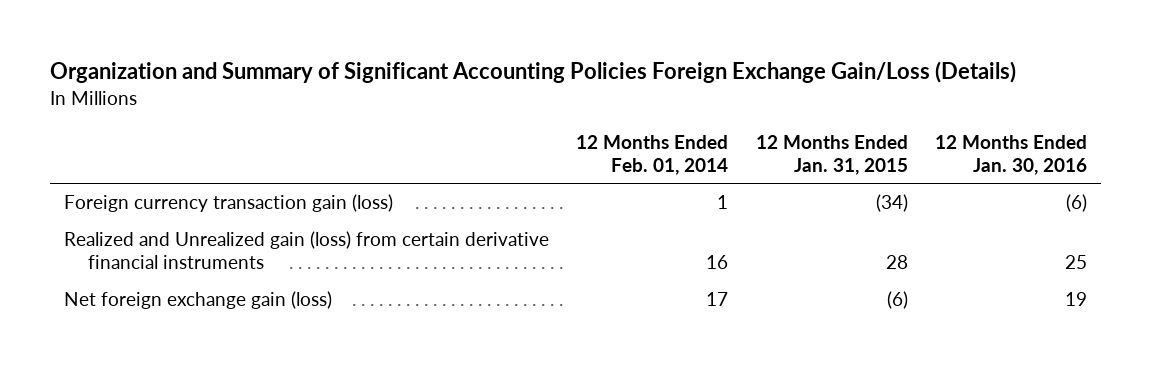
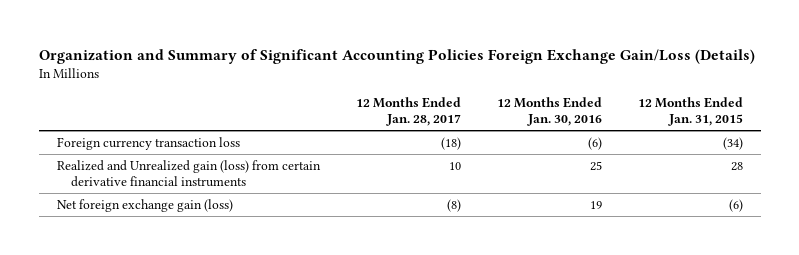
[576,134,729,175] 12 Months Ended Feb. 01, 2014 -> none
none -> [355,96,461,127] 12 Months Ended Jan. 28, 2017
[63,194,393,213] Foreign currency transaction gain (loss) -> [56,136,240,150] Foreign currency transaction loss

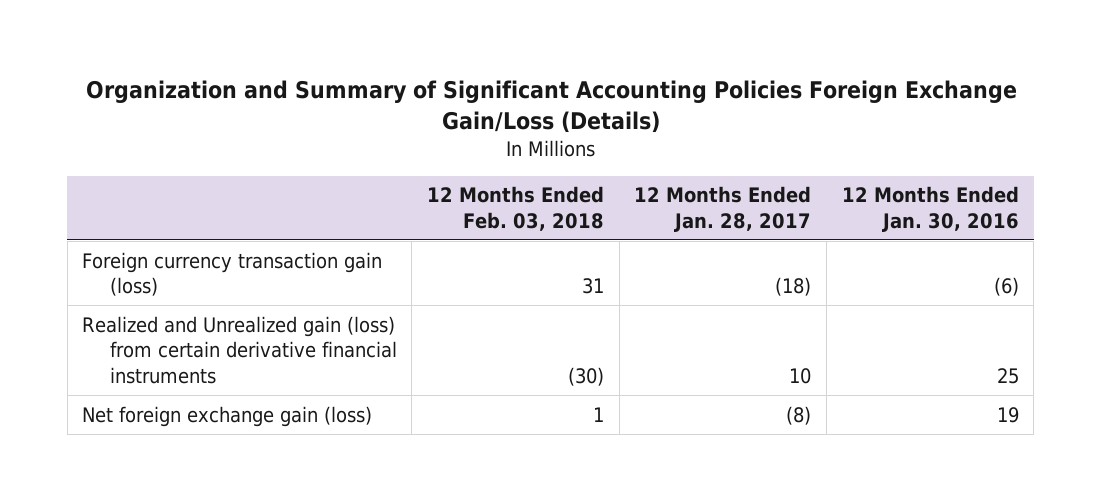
[637,96,743,127] 12 Months Ended Jan. 31, 2015 -> none
none -> [427,186,605,231] 12 Months Ended Feb. 03, 2018
[56,136,240,150] Foreign currency transaction loss -> [82,251,383,297] Foreign currency transaction gain (loss)

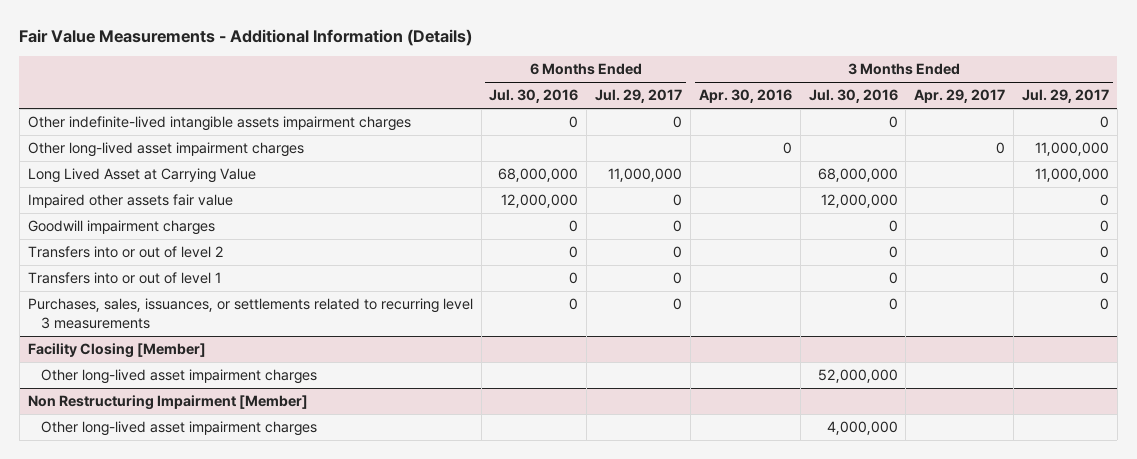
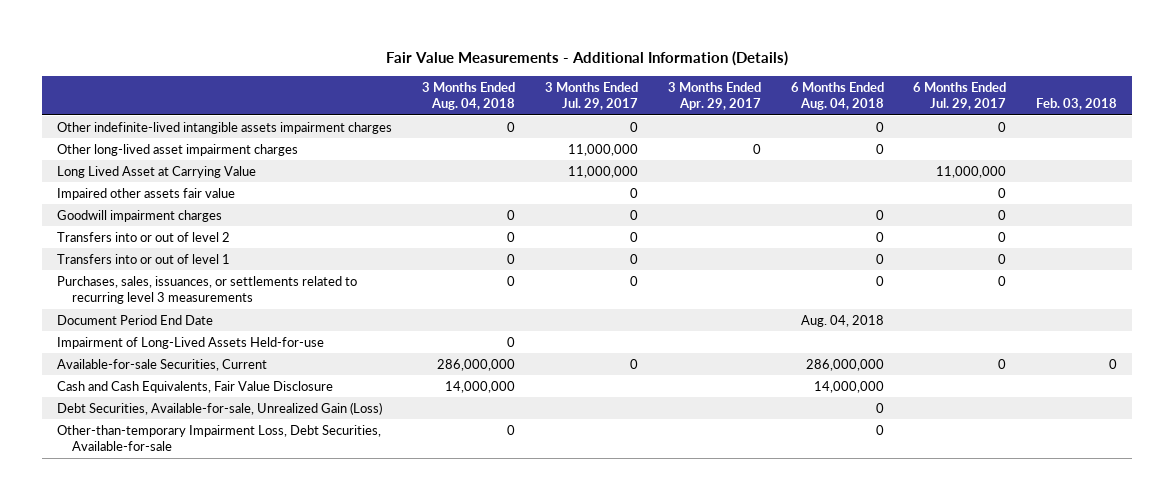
[489,89,579,104] Jul. 30, 2016 -> none
[698,89,792,104] Apr. 30, 2016 -> none
[808,89,898,104] Jul. 30, 2016 -> none
none -> [422,81,516,111] 3 Months Ended Aug. 04, 2018
none -> [790,81,884,111] 6 Months Ended Aug. 04, 2018
none -> [1036,98,1118,111] Feb. 03, 2018
[27,343,206,359] Facility Closing [Member] -> none
[41,369,318,385] Other long-lived asset impairment charges -> none
[27,395,308,411] Non Restructuring Impairment [Member] -> none
[41,421,318,437] Other long-lived asset impairment charges -> none
none -> [57,314,214,325] Document Period End Date
none -> [57,336,325,349] Impairment of Long-Lived Assets Held-for-use
none -> [57,358,268,371] Available-for-sale Securities, Current
none -> [57,380,334,393] Cash and Cash Equivalents, Fair Value Disclosure
none -> [57,401,383,415] Debt Securities, Available-for-sale, Unrealized Gain (Loss)
none -> [57,424,382,452] Other-than-temporary Impairment Loss, Debt Securities, Available-for-sale

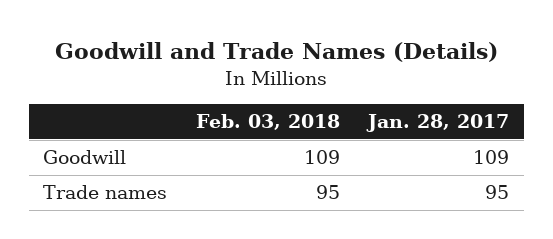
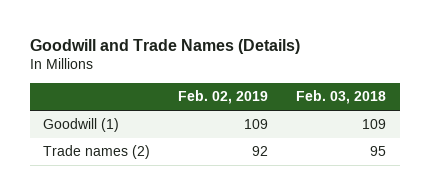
[366,114,510,133] Jan. 28, 2017 -> none
none -> [178,90,269,105] Feb. 02, 2019
[43,150,127,165] Goodwill -> [43,118,120,133] Goodwill (1)
[43,185,168,200] Trade names -> [43,145,151,160] Trade names (2)

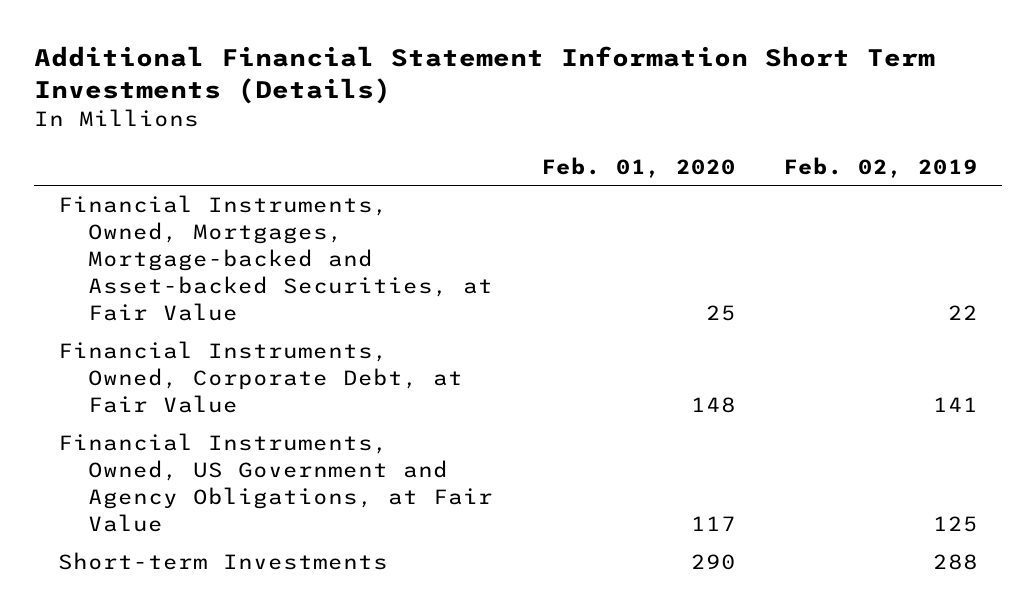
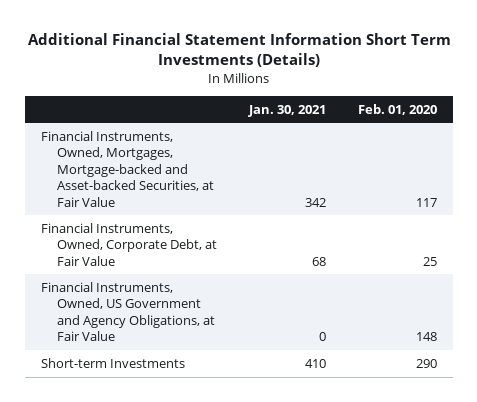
[783,156,979,178] Feb. 02, 2019 -> none
none -> [247,104,326,117] Jan. 30, 2021
[705,304,736,321] 25 -> [415,197,437,207] 117
[690,397,736,414] 148 -> [422,256,437,266] 25
[690,515,736,531] 117 -> [415,332,437,342] 148

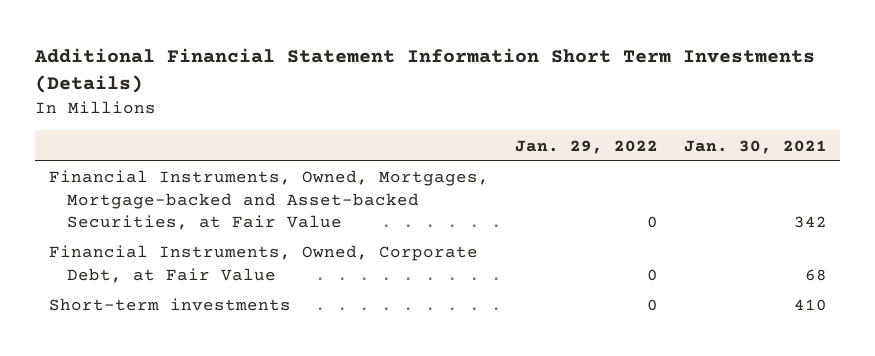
[357,103,437,115] Feb. 01, 2020 -> none
none -> [514,139,658,154] Jan. 29, 2022
[40,281,216,342] Financial Instruments, Owned, US Government and Agency Obligations, at Fair Value -> none
[40,357,185,368] Short-term Investments -> [48,298,291,312] Short-term investments

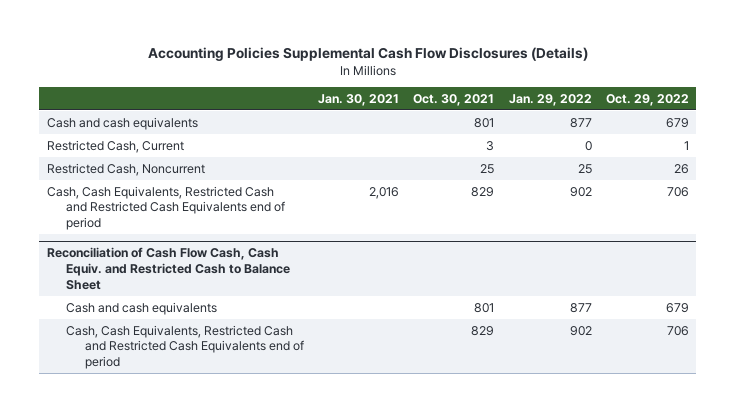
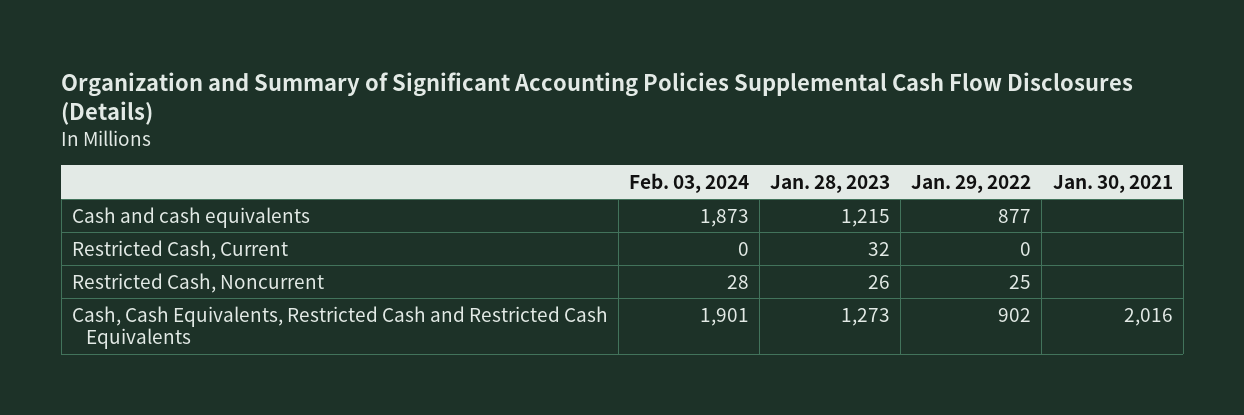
[147,47,588,62] Accounting Policies Supplemental Cash Flow Disclosures (Details) -> [61,71,1134,126] Organization and Summary of Significant Accounting Policies Supplemental Cash Flow Disclosures (Details)
[413,94,495,107] Oct. 30, 2021 -> none
[606,94,690,107] Oct. 29, 2022 -> none
none -> [628,172,749,193] Feb. 03, 2024
none -> [770,174,891,193] Jan. 28, 2023
[46,247,290,290] Reconciliation of Cash Flow Cash, Cash Equiv. and Restricted Cash to Balance Sheet -> none
[65,301,217,315] Cash and cash equivalents -> none
[65,324,304,369] Cash, Cash Equivalents, Restricted Cash and Restricted Cash Equivalents end of period -> none
[46,185,285,230] Cash, Cash Equivalents, Restricted Cash and Restricted Cash Equivalents end of period -> [71,305,608,350] Cash, Cash Equivalents, Restricted Cash and Restricted Cash Equivalents

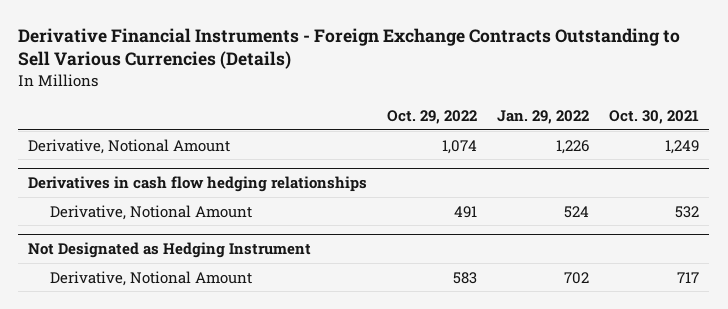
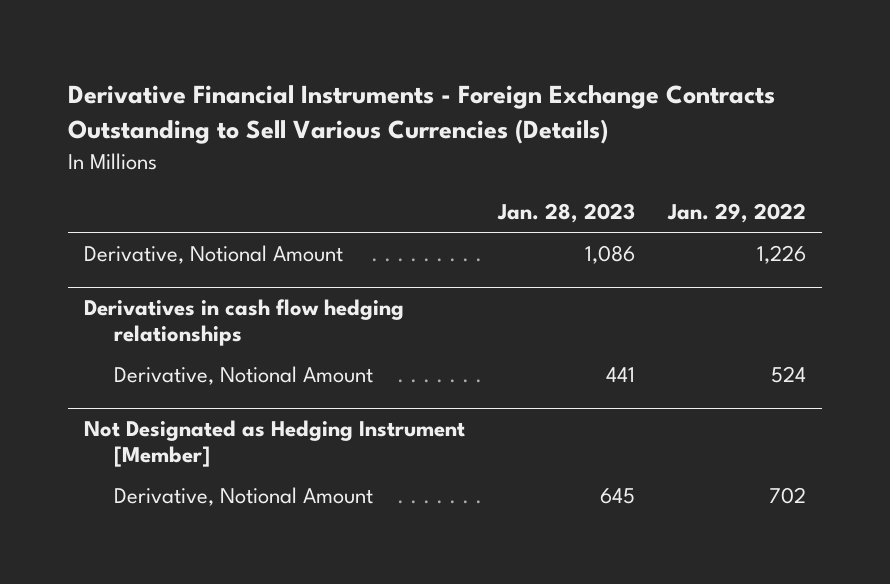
[387,109,478,124] Oct. 29, 2022 -> none
[609,109,700,124] Oct. 30, 2021 -> none
none -> [497,203,636,224] Jan. 28, 2023
[28,241,312,258] Not Designated as Hedging Instrument -> [84,420,466,468] Not Designated as Hedging Instrument [Member]

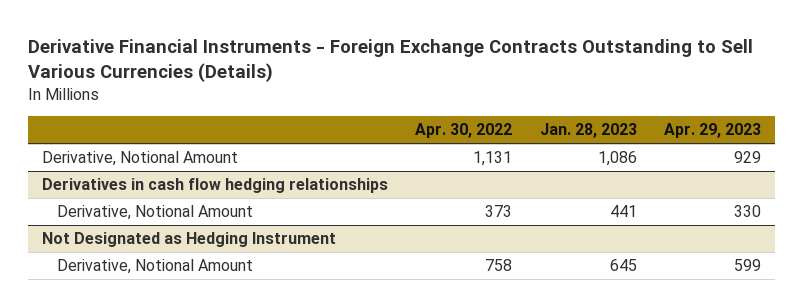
[666,203,806,224] Jan. 29, 2022 -> none
none -> [415,123,513,139] Apr. 30, 2022
none -> [664,123,762,139] Apr. 29, 2023
[84,420,466,468] Not Designated as Hedging Instrument [Member] -> [41,232,336,248] Not Designated as Hedging Instrument

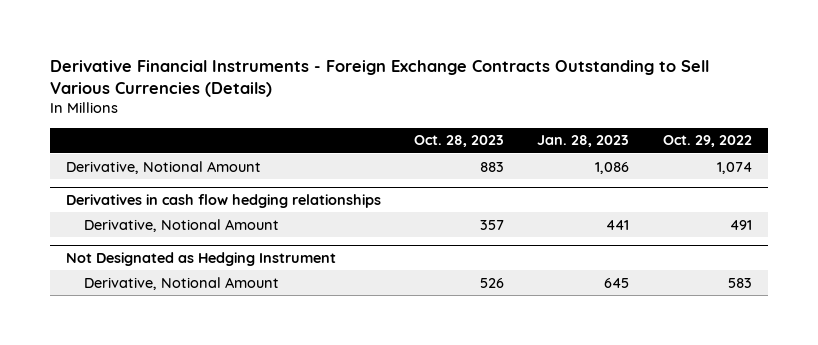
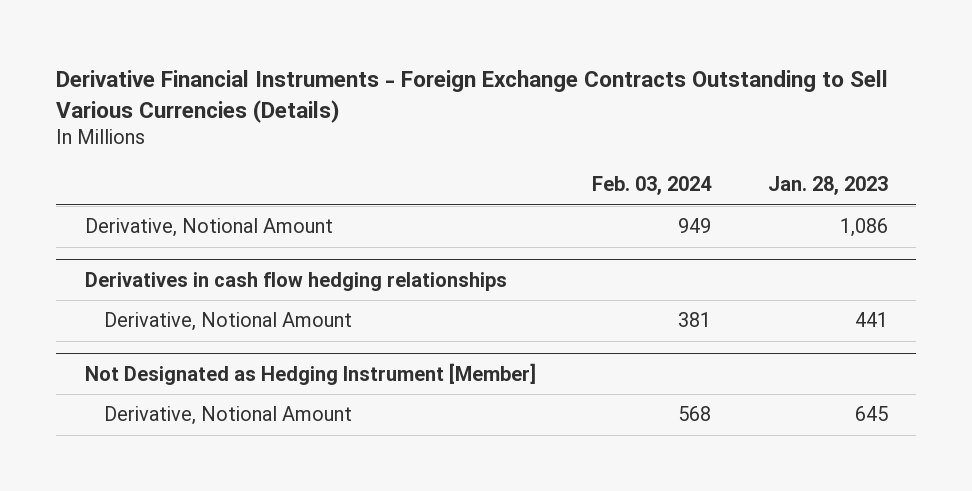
[414,135,505,148] Oct. 28, 2023 -> none
[662,135,752,148] Oct. 29, 2022 -> none
none -> [592,176,713,196] Feb. 03, 2024
[66,251,337,266] Not Designated as Hedging Instrument -> [84,362,536,385] Not Designated as Hedging Instrument [Member]

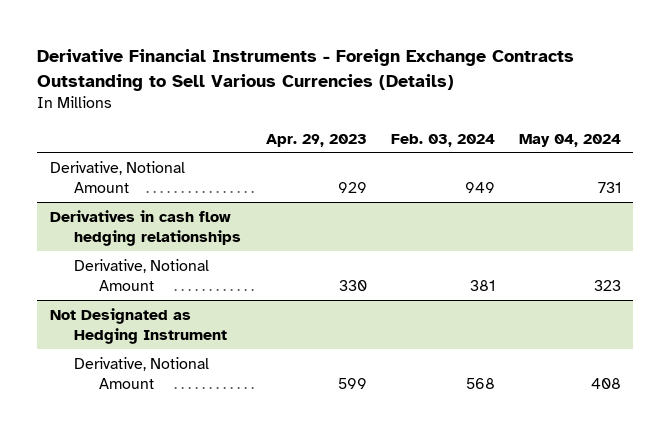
[767,176,888,196] Jan. 28, 2023 -> none
none -> [265,133,367,147] Apr. 29, 2023
none -> [518,133,621,147] May 04, 2024
[84,362,536,385] Not Designated as Hedging Instrument [Member] -> [49,307,228,344] Not Designated as Hedging Instrument

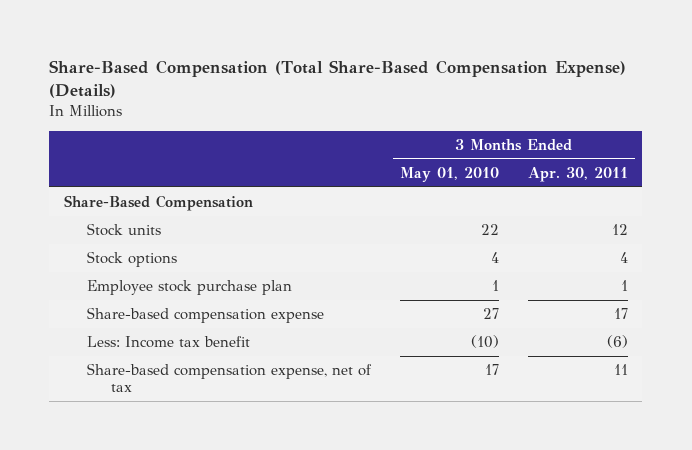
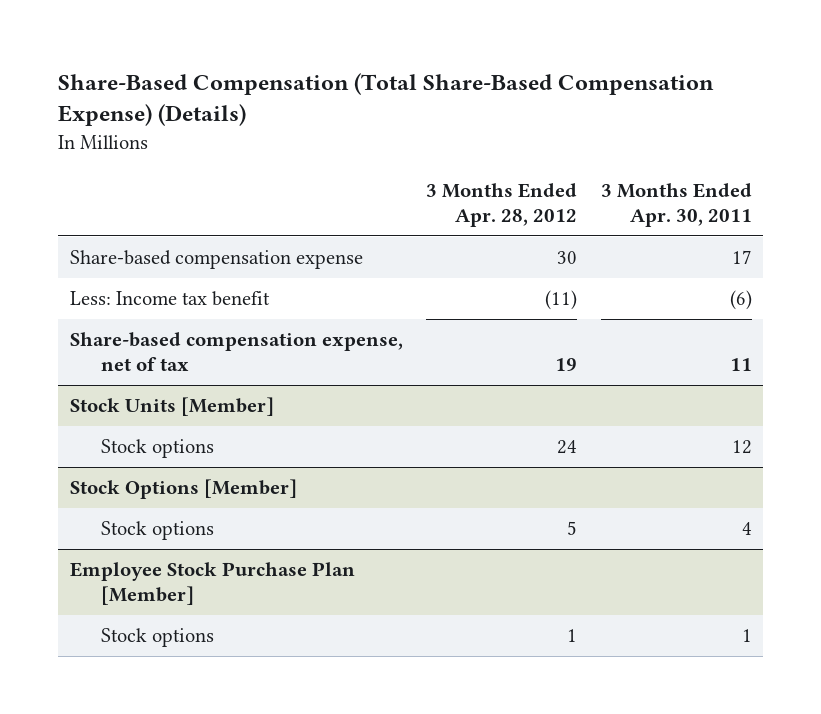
[400,166,500,182] May 01, 2010 -> none
none -> [426,182,578,227] 3 Months Ended Apr. 28, 2012
[63,195,253,212] Share-Based Compensation -> none
[87,223,162,237] Stock units -> none
[87,251,178,268] Stock options -> none
[87,280,293,296] Employee stock purchase plan -> none
none -> [69,397,274,417] Stock Units [Member]
none -> [101,439,215,459] Stock options
none -> [69,479,297,500] Stock Options [Member]
none -> [101,521,215,541] Stock options
none -> [69,562,355,606] Employee Stock Purchase Plan [Member]
none -> [101,628,215,648] Stock options

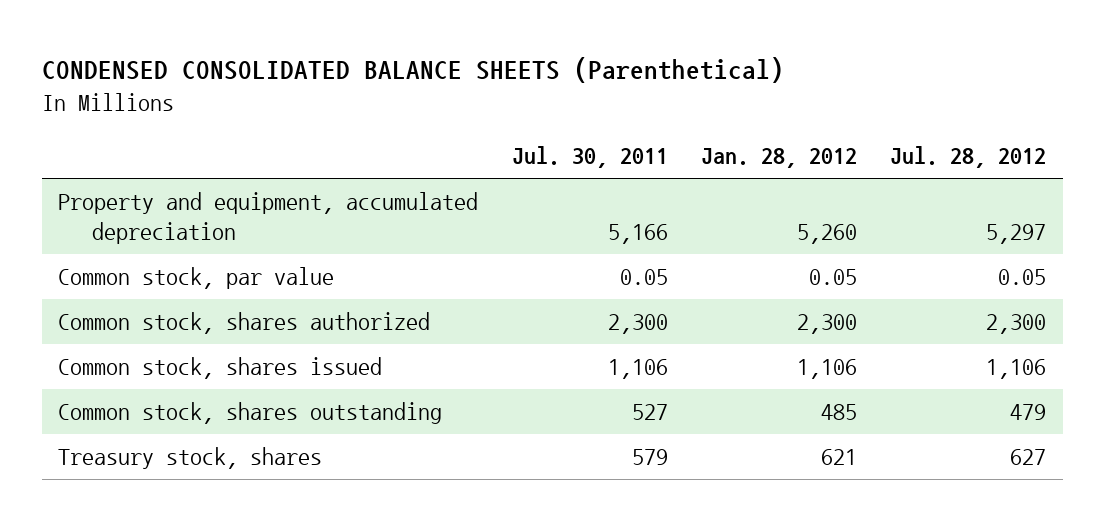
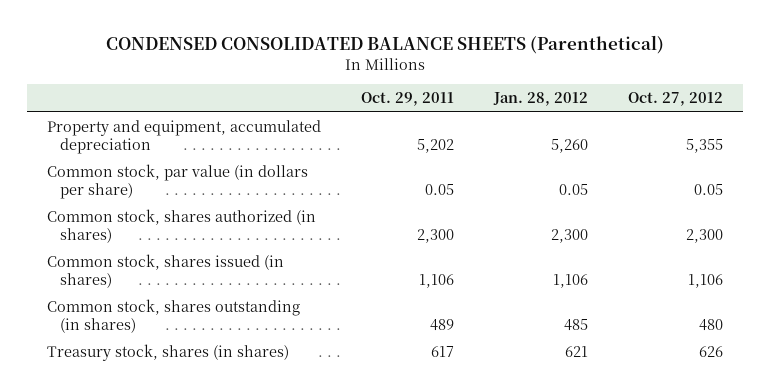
[511,146,668,169] Jul. 30, 2011 -> none
[890,146,1047,169] Jul. 28, 2012 -> none
none -> [360,92,454,107] Oct. 29, 2011
none -> [627,92,723,107] Oct. 27, 2012
[58,267,335,290] Common stock, par value -> [46,164,308,199] Common stock, par value (in dollars per share)
[58,312,431,335] Common stock, shares authorized -> [46,209,316,243] Common stock, shares authorized (in shares)
[58,357,383,380] Common stock, shares issued -> [46,254,284,288] Common stock, shares issued (in shares)
[58,402,443,425] Common stock, shares outstanding -> [46,299,300,333] Common stock, shares outstanding (in shares)
[58,447,323,470] Treasury stock, shares -> [46,344,289,362] Treasury stock, shares (in shares)

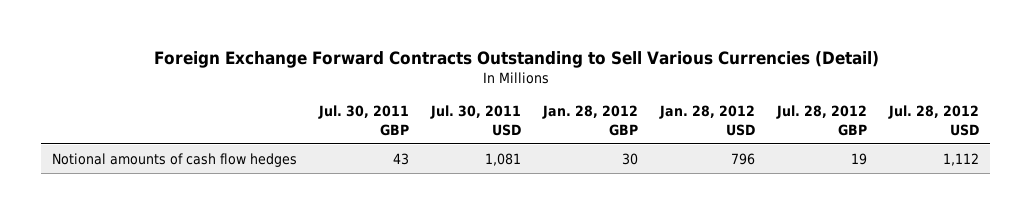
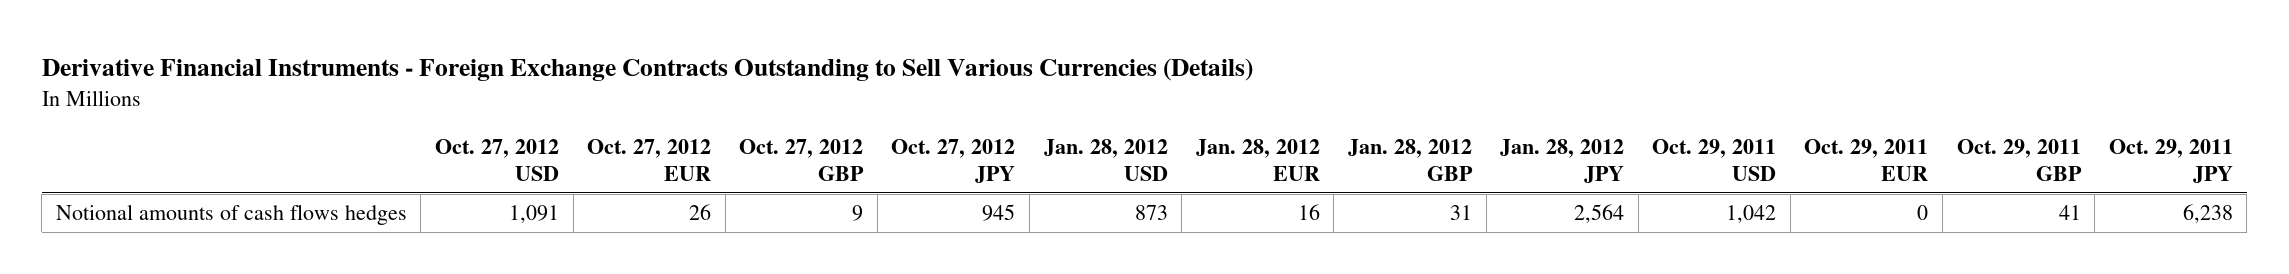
[153,50,879,68] Foreign Exchange Forward Contracts Outstanding to Sell Various Currencies (Detail) -> [41,57,1253,81] Derivative Financial Instruments - Foreign Exchange Contracts Outstanding to Sell Various Currencies (Details)
[318,105,410,136] Jul. 30, 2011 GBP -> none
[430,105,522,136] Jul. 30, 2011 USD -> none
[776,105,868,136] Jul. 28, 2012 GBP -> none
[888,105,980,136] Jul. 28, 2012 USD -> none
none -> [434,138,559,182] Oct. 27, 2012 USD
none -> [587,138,712,182] Oct. 27, 2012 EUR
none -> [739,138,865,182] Oct. 27, 2012 GBP
none -> [891,138,1016,184] Oct. 27, 2012 JPY
none -> [1195,138,1320,182] Jan. 28, 2012 EUR
none -> [1500,138,1625,184] Jan. 28, 2012 JPY
none -> [1652,138,1777,182] Oct. 29, 2011 USD
none -> [1804,138,1929,182] Oct. 29, 2011 EUR
none -> [1956,138,2082,182] Oct. 29, 2011 GBP
none -> [2108,138,2233,184] Oct. 29, 2011 JPY
[52,153,298,168] Notional amounts of cash flow hedges -> [55,204,407,226] Notional amounts of cash flows hedges
[622,153,639,166] 30 -> [1449,205,1472,221] 31
[731,153,756,166] 796 -> [1134,205,1168,221] 873

